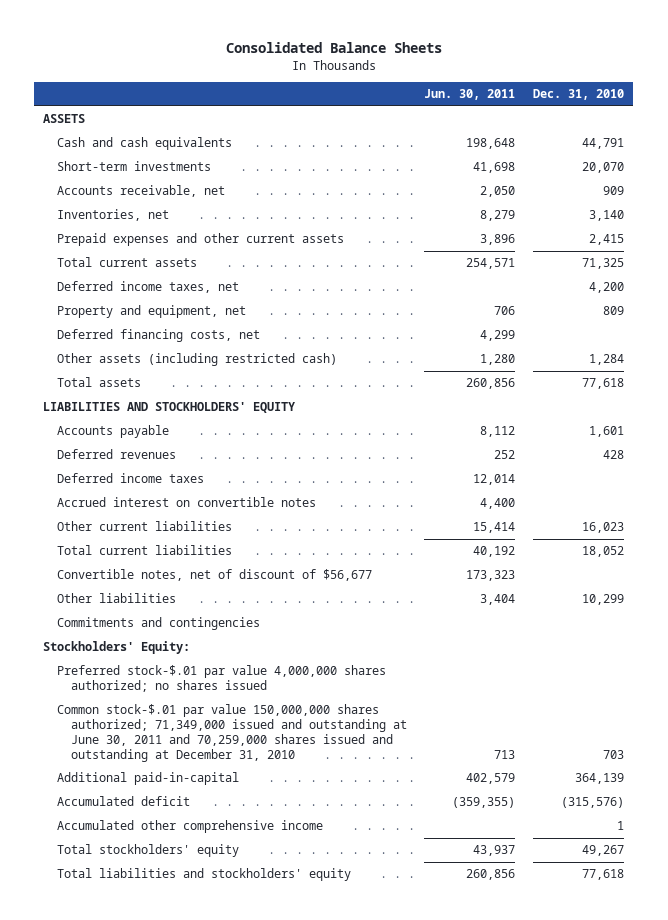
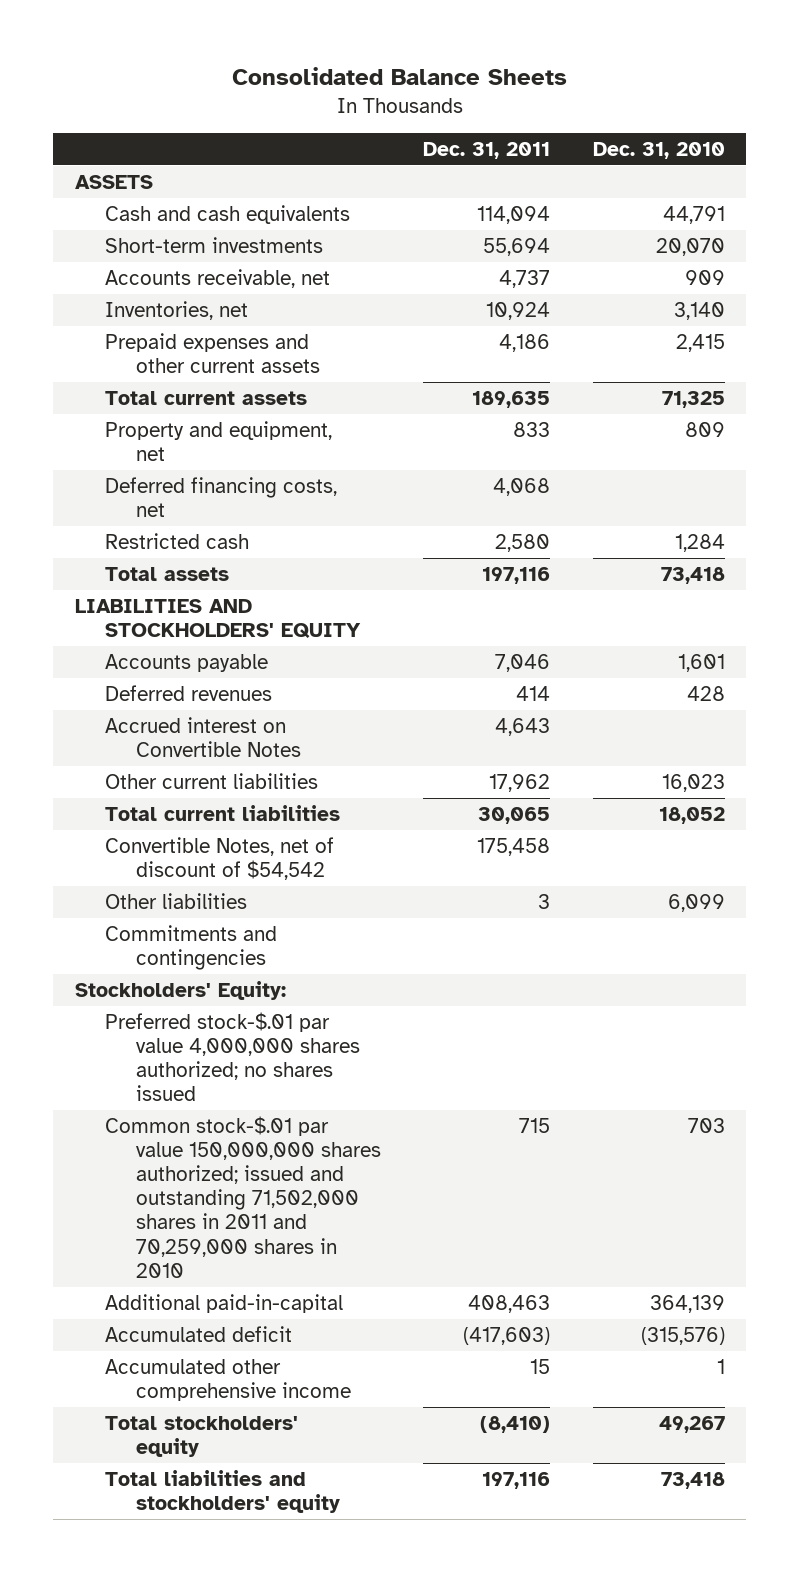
[424,89,516,101] Jun. 30, 2011 -> none
none -> [423,141,551,159] Dec. 31, 2011
[56,281,239,294] Deferred income taxes, net -> none
[56,353,337,367] Other assets (including restricted cash) -> [105,532,250,549] Restricted cash
[582,378,625,390] 77,618 -> [660,566,725,584] 73,418
[56,473,204,484] Deferred income taxes -> none
[56,497,316,508] Accrued interest on convertible notes -> [105,716,301,757] Accrued interest on Convertible Notes
[56,569,372,582] Convertible notes, net of discount of $56,677 -> [105,836,335,880] Convertible Notes, net of discount of $54,542
[582,594,625,606] 10,299 -> [667,893,725,912] 6,099
[56,704,407,762] Common stock-$.01 par value 150,000,000 shares authorized; 71,349,000 issued and outstanding at June 30, 2011 and 70,259,000 shares issued and outstanding at December 31, 2010 -> [105,1115,381,1278] Common stock-$.01 par value 150,000,000 shares authorized; issued and outstanding 71,502,000 shares in 2011 and 70,259,000 shares in 2010
[582,869,625,881] 77,618 -> [660,1471,725,1489] 73,418

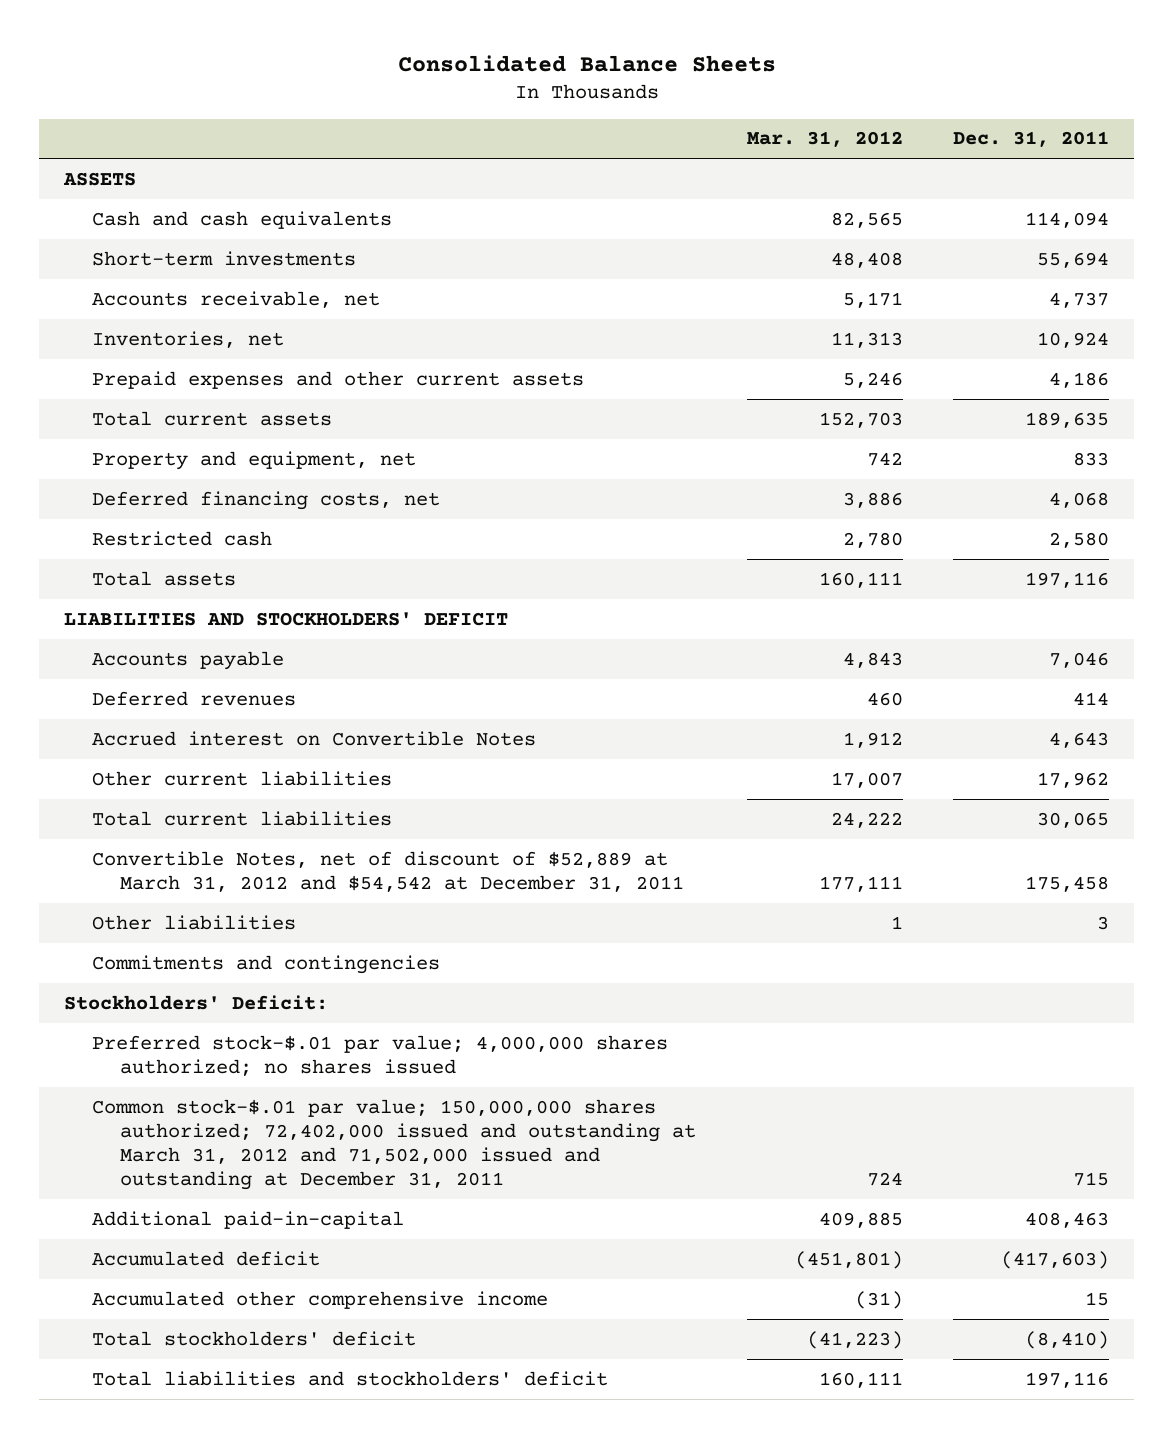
[592,141,725,159] Dec. 31, 2010 -> none
none -> [746,131,903,148] Mar. 31, 2012
[74,598,362,638] LIABILITIES AND STOCKHOLDERS' EQUITY -> [64,611,509,626] LIABILITIES AND STOCKHOLDERS' DEFICIT
[105,836,335,880] Convertible Notes, net of discount of $54,542 -> [92,850,685,892] Convertible Notes, net of discount of $52,889 at March 31, 2012 and $54,542 at December 31, 2011
[74,980,286,1000] Stockholders' Equity: -> [64,994,329,1010] Stockholders' Deficit:
[105,1011,360,1102] Preferred stock-$.01 par value 4,000,000 shares authorized; no shares issued -> [92,1034,669,1076] Preferred stock-$.01 par value; 4,000,000 shares authorized; no shares issued
[105,1115,381,1278] Common stock-$.01 par value 150,000,000 shares authorized; issued and outstanding 71,502,000 shares in 2011 and 70,259,000 shares in 2010 -> [92,1098,697,1191] Common stock-$.01 par value; 150,000,000 shares authorized; 72,402,000 issued and outstanding at March 31, 2012 and 71,502,000 issued and outstanding at December 31, 2011
[105,1415,299,1457] Total stockholders' equity -> [92,1330,417,1346] Total stockholders' deficit
[105,1469,340,1513] Total liabilities and stockholders' equity -> [92,1370,609,1386] Total liabilities and stockholders' deficit

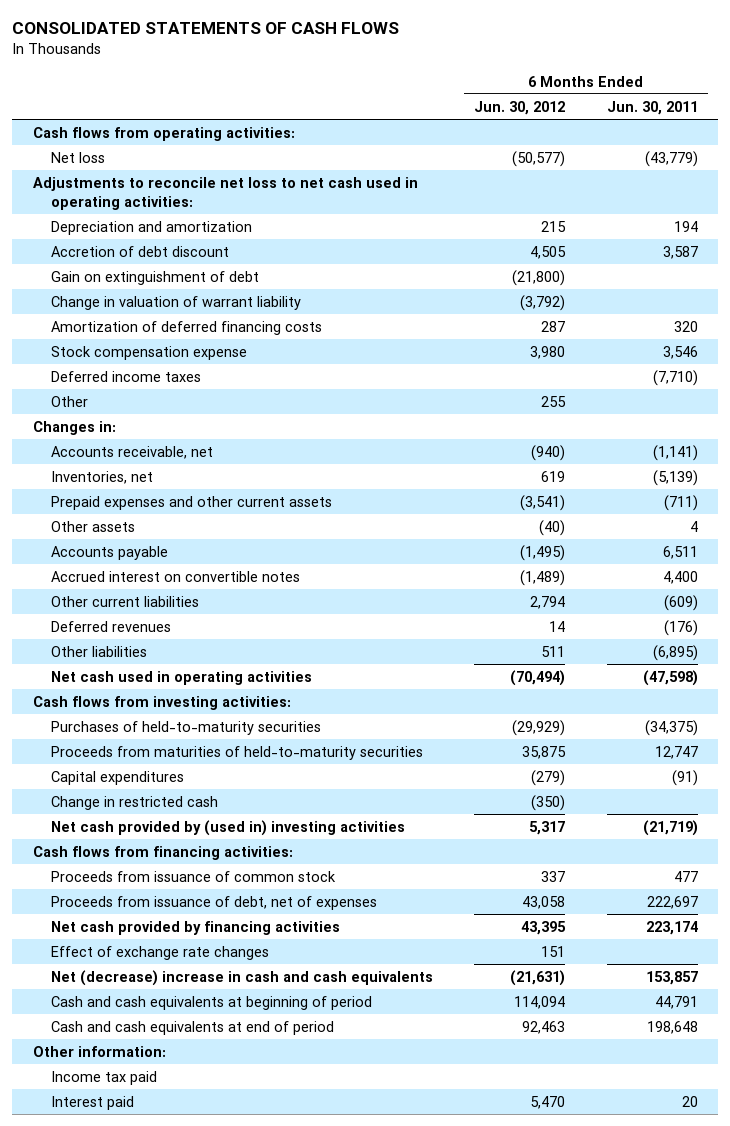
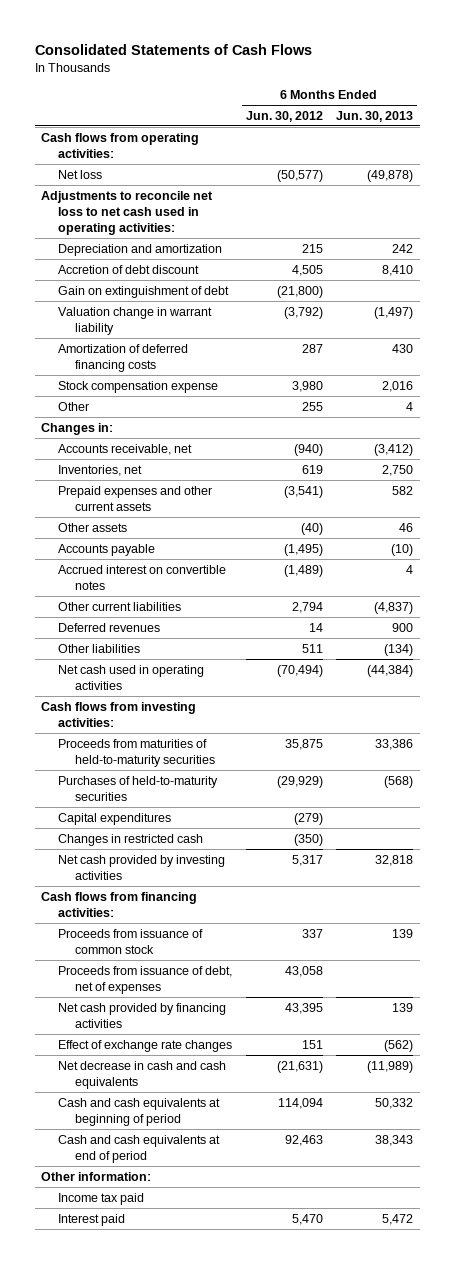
[11,22,399,35] CONSOLIDATED STATEMENTS OF CASH FLOWS -> [34,43,312,55] Consolidated Statements of Cash Flows
[606,100,698,115] Jun. 30, 2011 -> none
none -> [336,110,414,122] Jun. 30, 2013
[50,295,301,310] Change in valuation of warrant liability -> [58,306,213,335] Valuation change in warrant liability
[50,370,201,382] Deferred income taxes -> none
[50,720,321,735] Purchases of held-to-maturity securities -> [58,775,219,801] Purchases of held-to-maturity securities
[50,795,218,810] Change in restricted cash -> [58,833,204,846] Changes in restricted cash
[50,819,405,836] Net cash provided by (used in) investing activities -> [58,854,226,880] Net cash provided by investing activities
[50,969,433,986] Net (decrease) increase in cash and cash equivalents -> [58,1060,227,1089] Net decrease in cash and cash equivalents

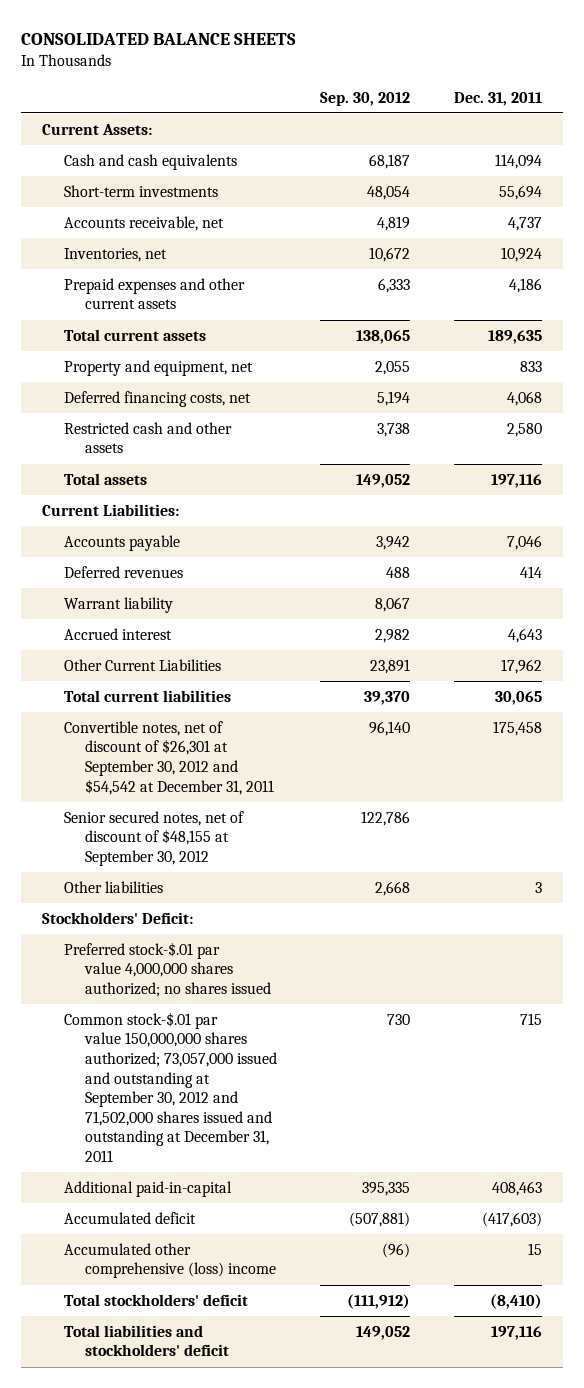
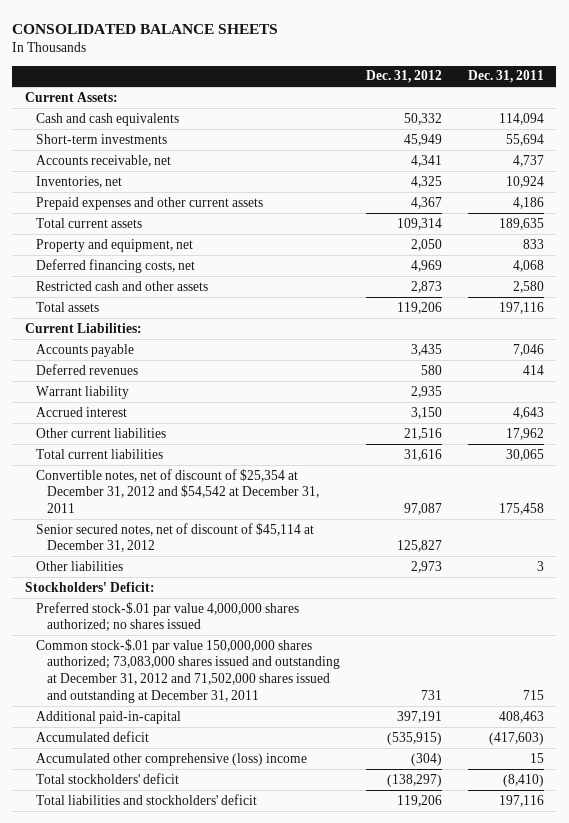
[320,91,411,106] Sep. 30, 2012 -> none
none -> [365,70,442,84] Dec. 31, 2012
[63,658,221,671] Other Current Liabilities -> [36,427,167,438] Other current liabilities
[63,720,275,795] Convertible notes, net of discount of $26,301 at September 30, 2012 and $54,542 at December 31, 2011 -> [36,468,320,514] Convertible notes, net of discount of $25,354 at December 31, 2012 and $54,542 at December 31, 2011
[63,810,244,867] Senior secured notes, net of discount of $48,155 at September 30, 2012 -> [36,522,315,553] Senior secured notes, net of discount of $45,114 at December 31, 2012
[63,1011,278,1163] Common stock-$.01 par value 150,000,000 shares authorized; 73,057,000 issued and outstanding at September 30, 2012 and 71,502,000 shares issued and outstanding at December 31, 2011 -> [36,638,341,703] Common stock-$.01 par value 150,000,000 shares authorized; 73,083,000 shares issued and outstanding at December 31, 2012 and 71,502,000 shares issued and outstanding at December 31, 2011

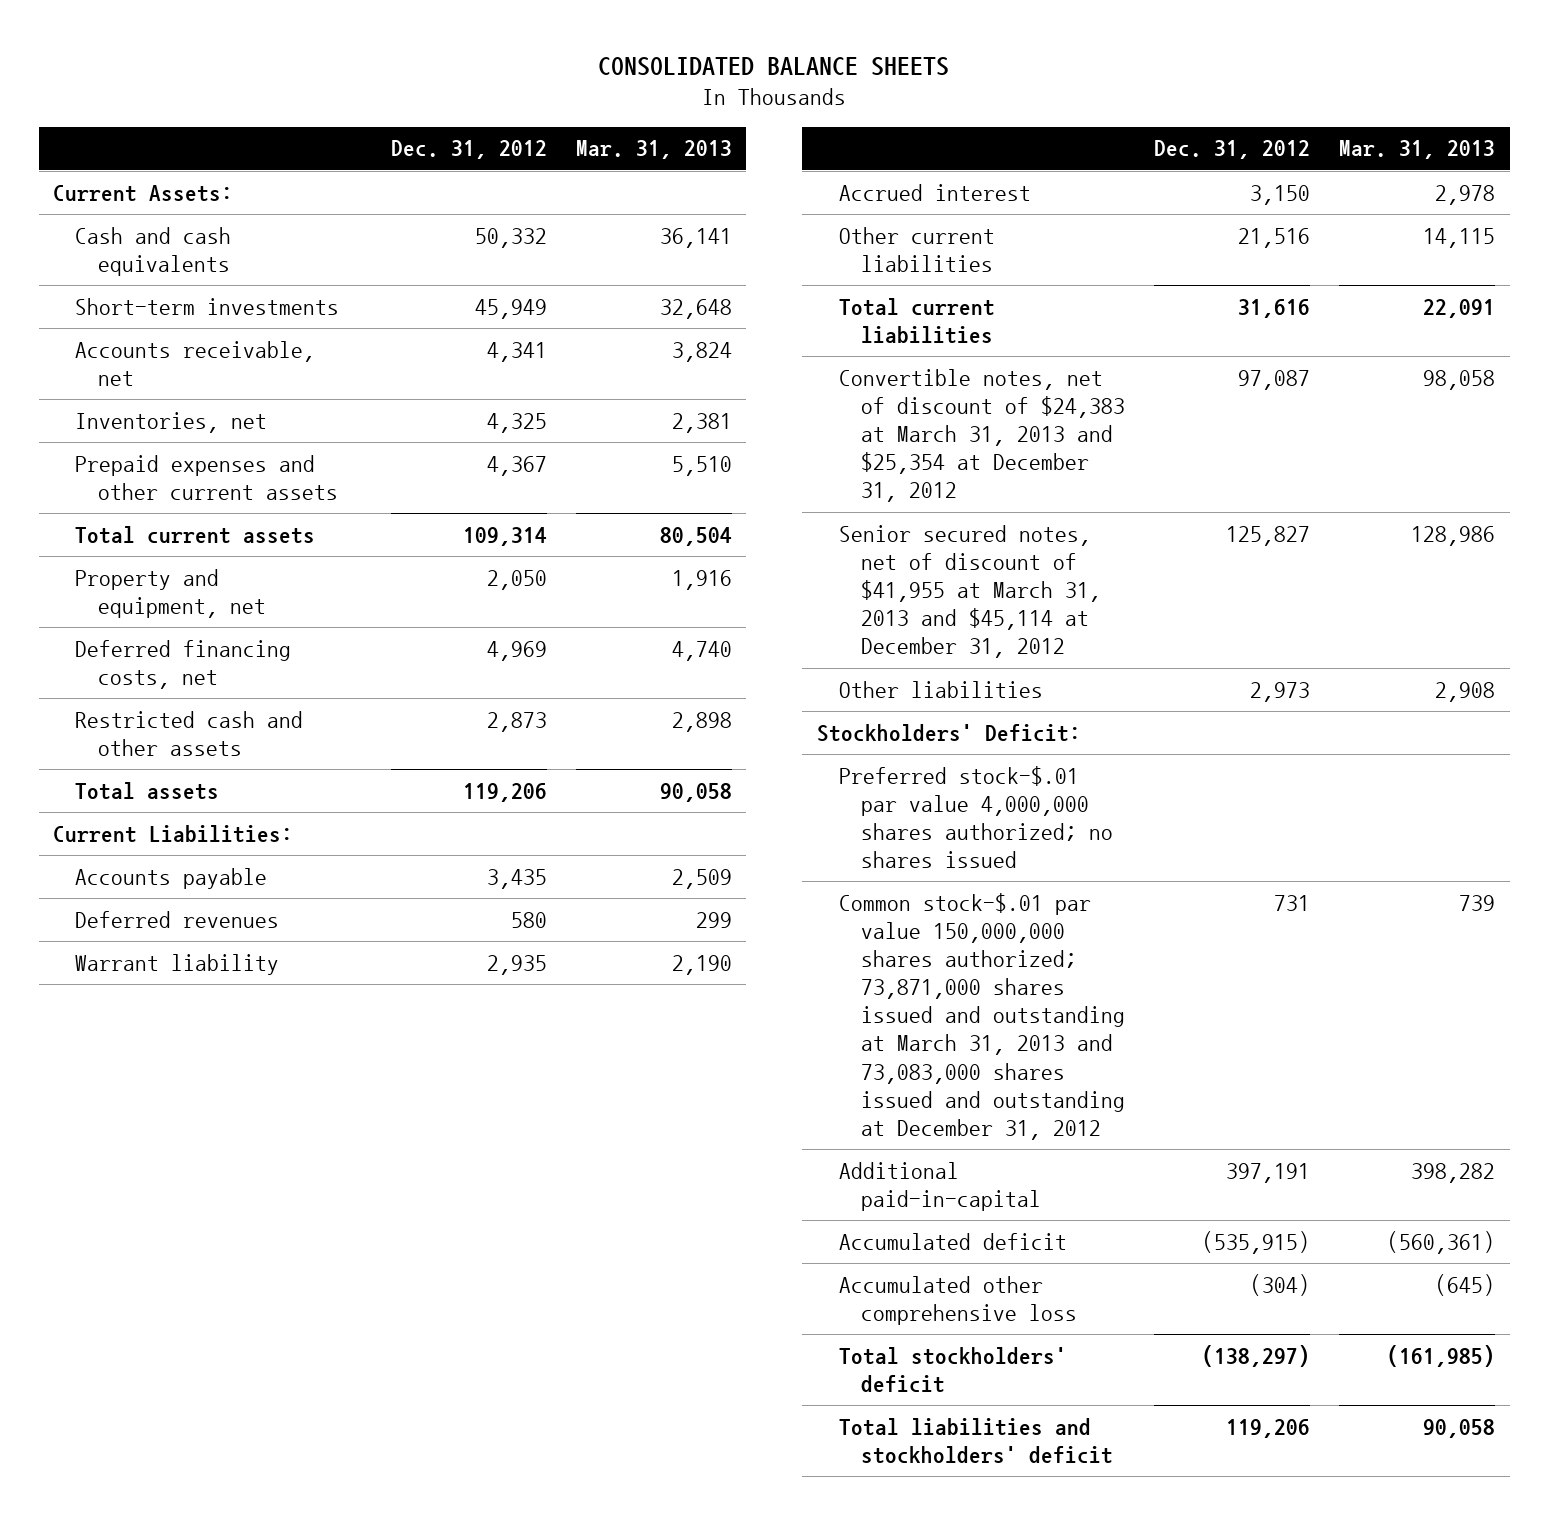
[467,70,544,84] Dec. 31, 2011 -> none
none -> [575,140,732,160] Mar. 31, 2013
[36,468,320,514] Convertible notes, net of discount of $25,354 at December 31, 2012 and $54,542 at December 31, 2011 -> [839,368,1126,503] Convertible notes, net of discount of $24,383 at March 31, 2013 and $25,354 at December 31, 2012
[36,522,315,553] Senior secured notes, net of discount of $45,114 at December 31, 2012 -> [839,524,1102,659] Senior secured notes, net of discount of $41,955 at March 31, 2013 and $45,114 at December 31, 2012
[36,638,341,703] Common stock-$.01 par value 150,000,000 shares authorized; 73,083,000 shares issued and outstanding at December 31, 2012 and 71,502,000 shares issued and outstanding at December 31, 2011 -> [839,892,1126,1140] Common stock-$.01 par value 150,000,000 shares authorized; 73,871,000 shares issued and outstanding at March 31, 2013 and 73,083,000 shares issued and outstanding at December 31, 2012
[36,752,308,766] Accumulated other comprehensive (loss) income -> [839,1275,1078,1325] Accumulated other comprehensive loss

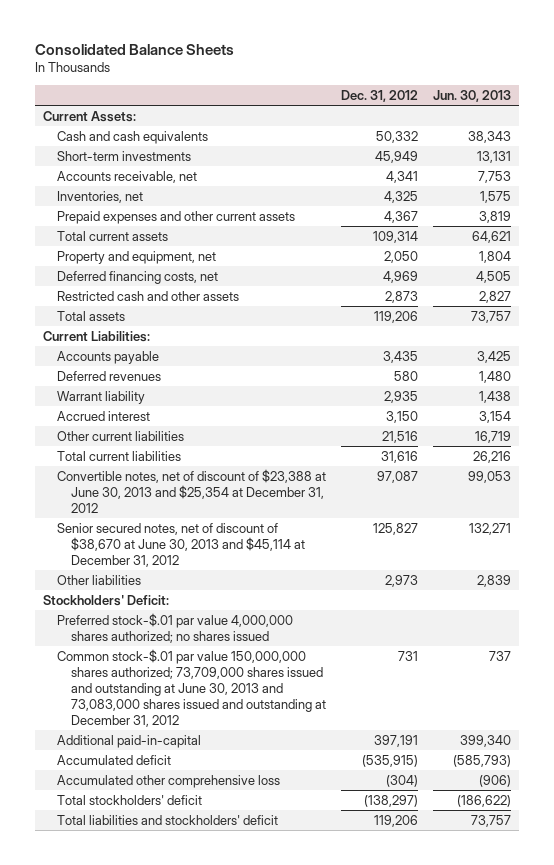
[598,56,950,76] CONSOLIDATED BALANCE SHEETS -> [34,43,234,55] Consolidated Balance Sheets
[575,140,732,160] Mar. 31, 2013 -> none
none -> [433,89,512,102] Jun. 30, 2013
[839,368,1126,503] Convertible notes, net of discount of $24,383 at March 31, 2013 and $25,354 at December 31, 2012 -> [56,468,326,513] Convertible notes, net of discount of $23,388 at June 30, 2013 and $25,354 at December 31, 2012
[839,524,1102,659] Senior secured notes, net of discount of $41,955 at March 31, 2013 and $45,114 at December 31, 2012 -> [56,522,305,567] Senior secured notes, net of discount of $38,670 at June 30, 2013 and $45,114 at December 31, 2012
[839,892,1126,1140] Common stock-$.01 par value 150,000,000 shares authorized; 73,871,000 shares issued and outstanding at March 31, 2013 and 73,083,000 shares issued and outstanding at December 31, 2012 -> [56,648,326,727] Common stock-$.01 par value 150,000,000 shares authorized; 73,709,000 shares issued and outstanding at June 30, 2013 and 73,083,000 shares issued and outstanding at December 31, 2012

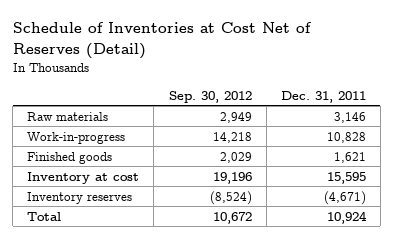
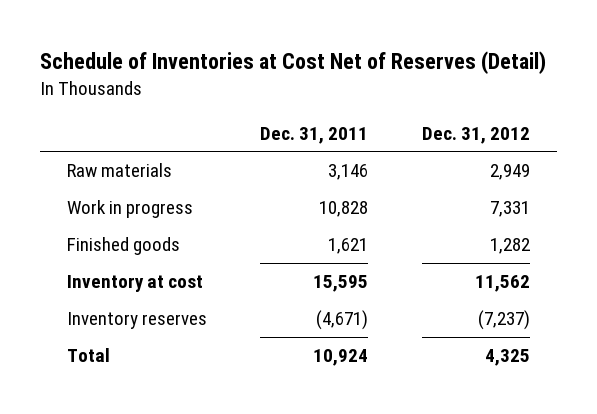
[168,90,252,103] Sep. 30, 2012 -> none
none -> [422,126,531,144] Dec. 31, 2012
[27,131,126,144] Work-in-progress -> [66,200,193,219] Work in progress

